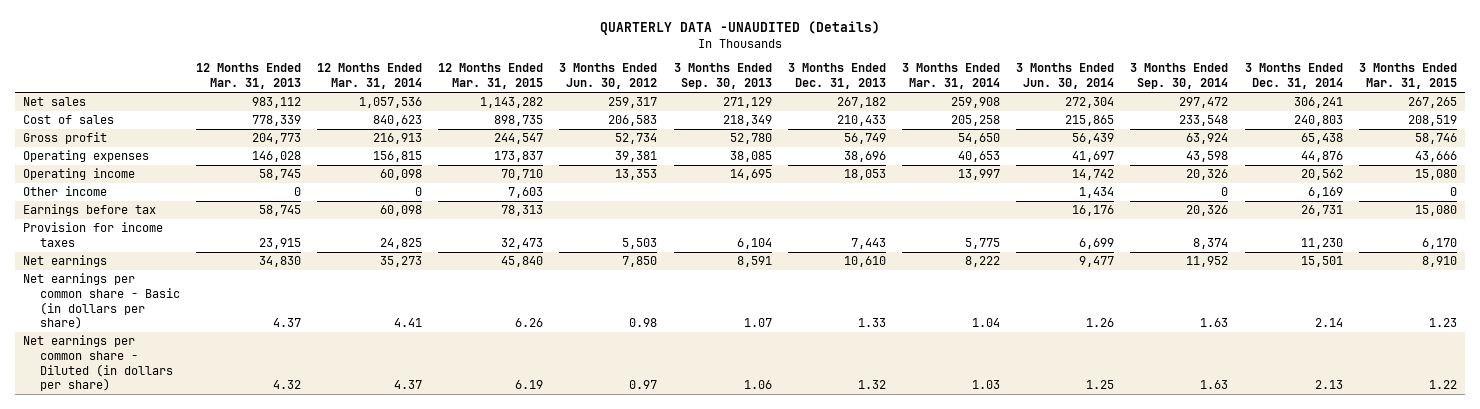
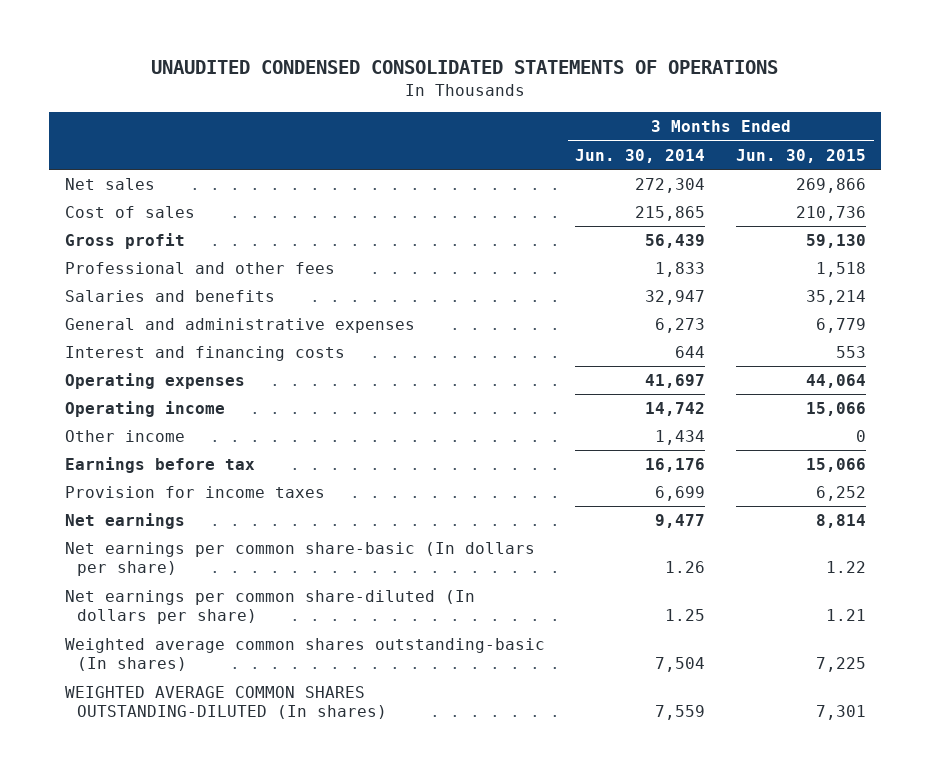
[599,21,880,36] QUARTERLY DATA -UNAUDITED (Details) -> [151,60,779,75] UNAUDITED CONDENSED CONSOLIDATED STATEMENTS OF OPERATIONS
[195,63,301,90] 12 Months Ended Mar. 31, 2013 -> none
[316,63,422,90] 12 Months Ended Mar. 31, 2014 -> none
[438,63,544,90] 12 Months Ended Mar. 31, 2015 -> none
[559,63,658,90] 3 Months Ended Jun. 30, 2012 -> none
[673,63,772,90] 3 Months Ended Sep. 30, 2013 -> none
[787,63,886,90] 3 Months Ended Dec. 31, 2013 -> none
[901,63,1000,90] 3 Months Ended Mar. 31, 2014 -> none
[1130,63,1229,90] 3 Months Ended Sep. 30, 2014 -> none
[1244,63,1343,90] 3 Months Ended Dec. 31, 2014 -> none
[1358,63,1457,90] 3 Months Ended Mar. 31, 2015 -> none
none -> [735,148,866,163] Jun. 30, 2015
none -> [64,262,335,275] Professional and other fees
none -> [64,290,275,303] Salaries and benefits
none -> [64,318,415,334] General and administrative expenses
none -> [64,346,345,362] Interest and financing costs
[22,273,180,330] Net earnings per common share - Basic (in dollars per share) -> [64,542,535,577] Net earnings per common share-basic (In dollars per share)
[22,335,173,392] Net earnings per common share - Diluted (in dollars per share) -> [64,590,475,625] Net earnings per common share-diluted (In dollars per share)
none -> [64,638,545,672] Weighted average common shares outstanding-basic (In shares)
none -> [64,686,387,720] WEIGHTED AVERAGE COMMON SHARES OUTSTANDING-DILUTED (In shares)

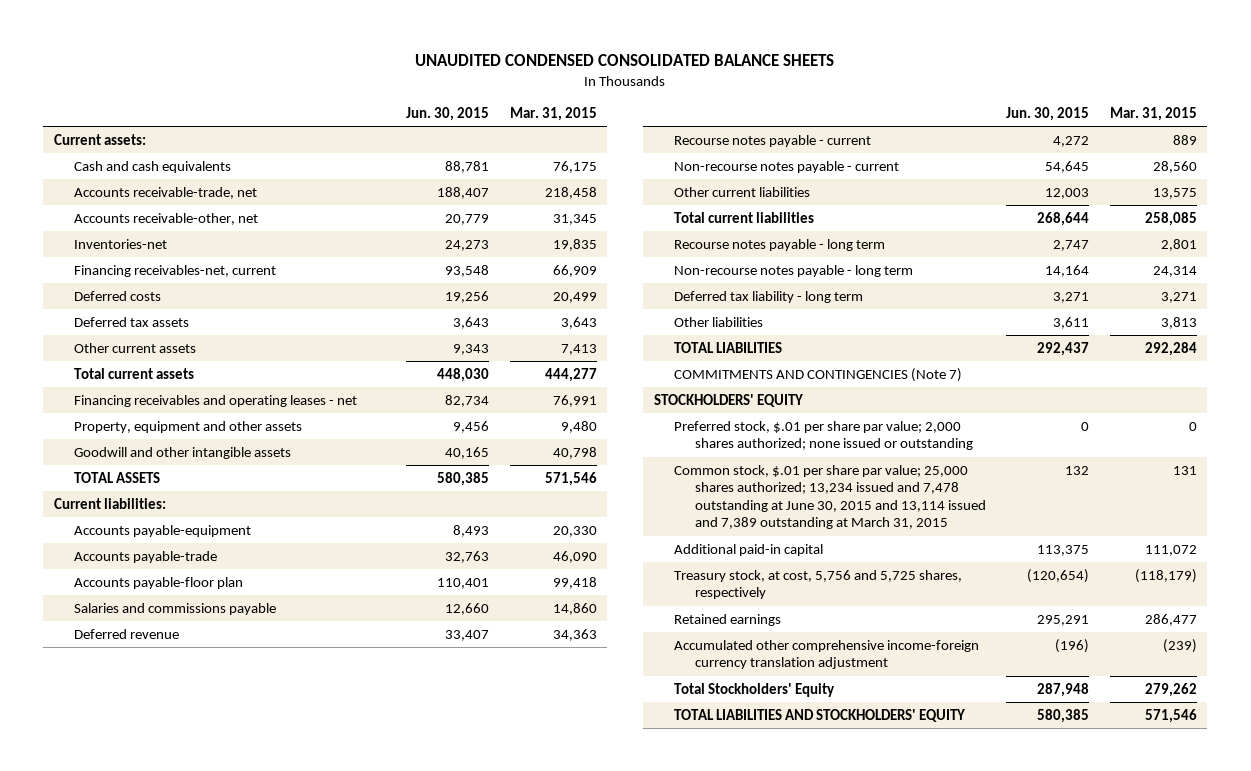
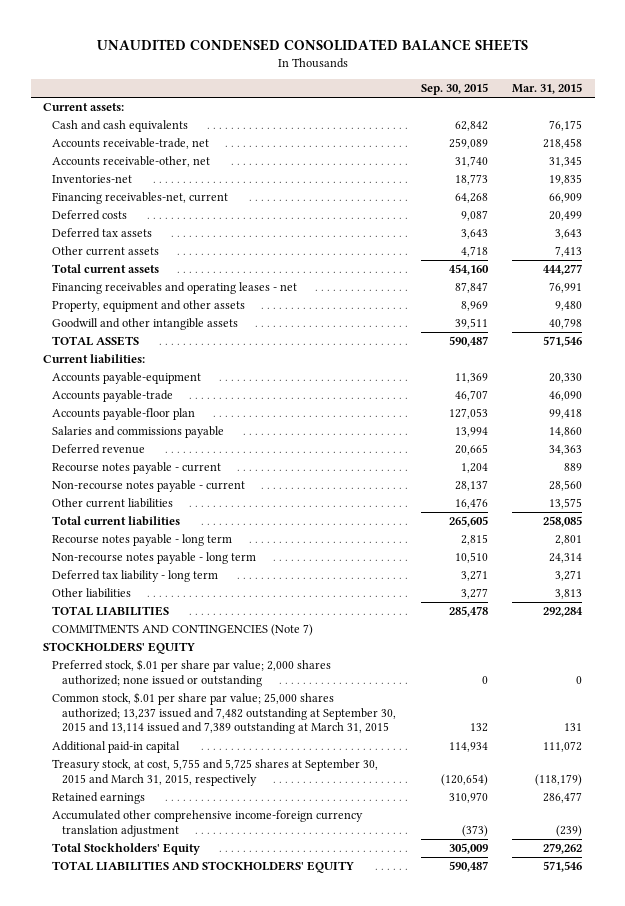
[406,107,490,122] Jun. 30, 2015 -> none
none -> [420,83,488,96] Sep. 30, 2015
[674,464,986,530] Common stock, $.01 per share par value; 25,000 shares authorized; 13,234 issued and 7,478 outstanding at June 30, 2015 and 13,114 issued and 7,389 outstanding at March 31, 2015 -> [52,692,396,735] Common stock, $.01 per share par value; 25,000 shares authorized; 13,237 issued and 7,482 outstanding at September 30, 2015 and 13,114 issued and 7,389 outstanding at March 31, 2015
[674,569,963,600] Treasury stock, at cost, 5,756 and 5,725 shares, respectively -> [52,759,379,786] Treasury stock, at cost, 5,755 and 5,725 shares at September 30, 2015 and March 31, 2015, respectively

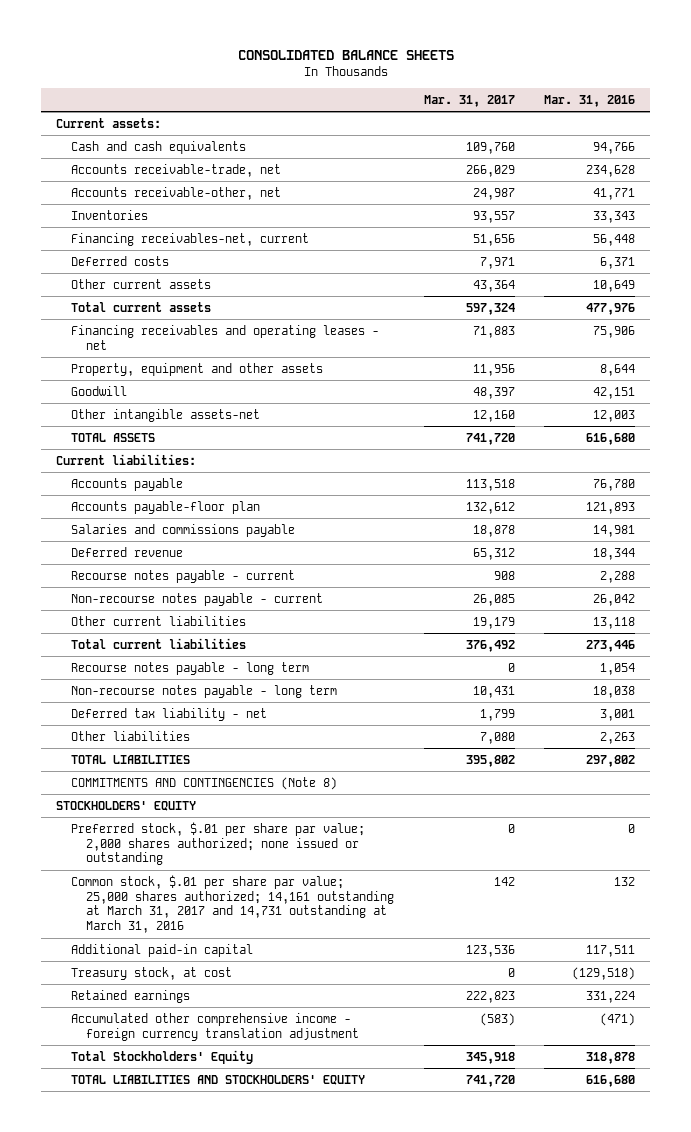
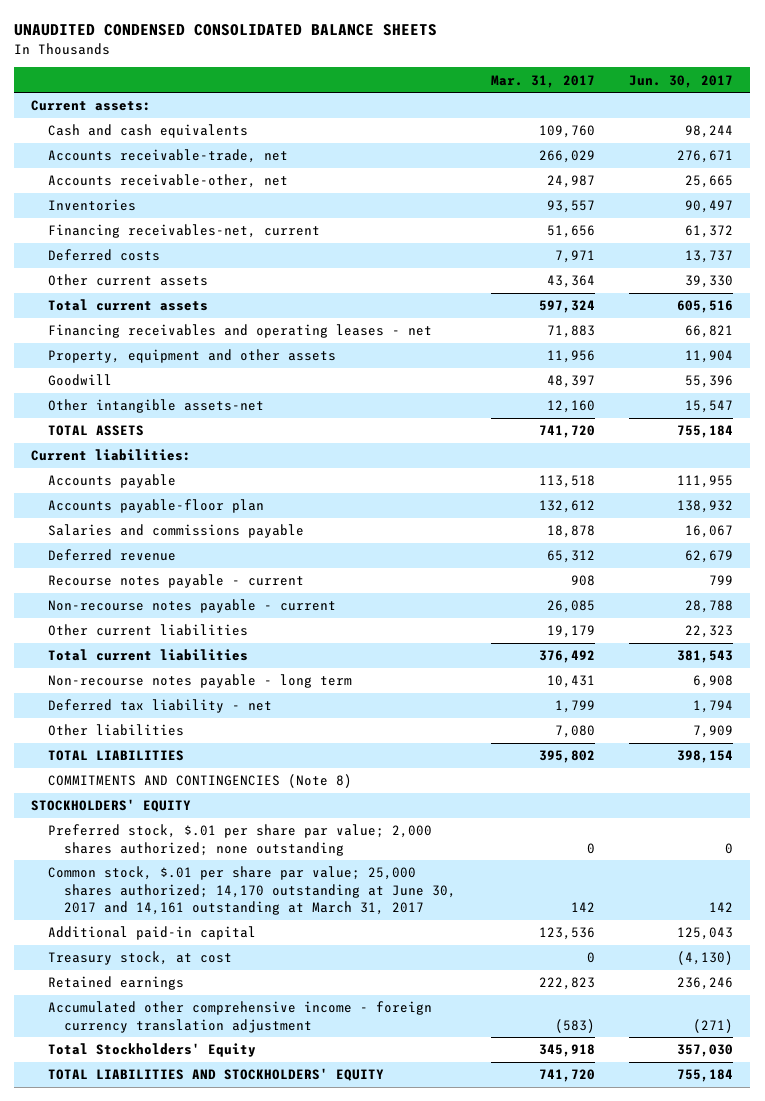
[237,49,454,60] CONSOLIDATED BALANCE SHEETS -> [14,24,438,37] UNAUDITED CONDENSED CONSOLIDATED BALANCE SHEETS
[544,94,636,107] Mar. 31, 2016 -> none
none -> [629,74,734,88] Jun. 30, 2017
[70,661,309,675] Recourse notes payable - long term -> none
[70,821,365,866] Preferred stock, $.01 per share par value; 2,000 shares authorized; none issued or outstanding -> [47,824,432,856] Preferred stock, $.01 per share par value; 2,000 shares authorized; none outstanding
[70,874,394,934] Common stock, $.01 per share par value; 25,000 shares authorized; 14,161 outstanding at March 31, 2017 and 14,731 outstanding at March 31, 2016 -> [47,866,457,915] Common stock, $.01 per share par value; 25,000 shares authorized; 14,170 outstanding at June 30, 2017 and 14,161 outstanding at March 31, 2017

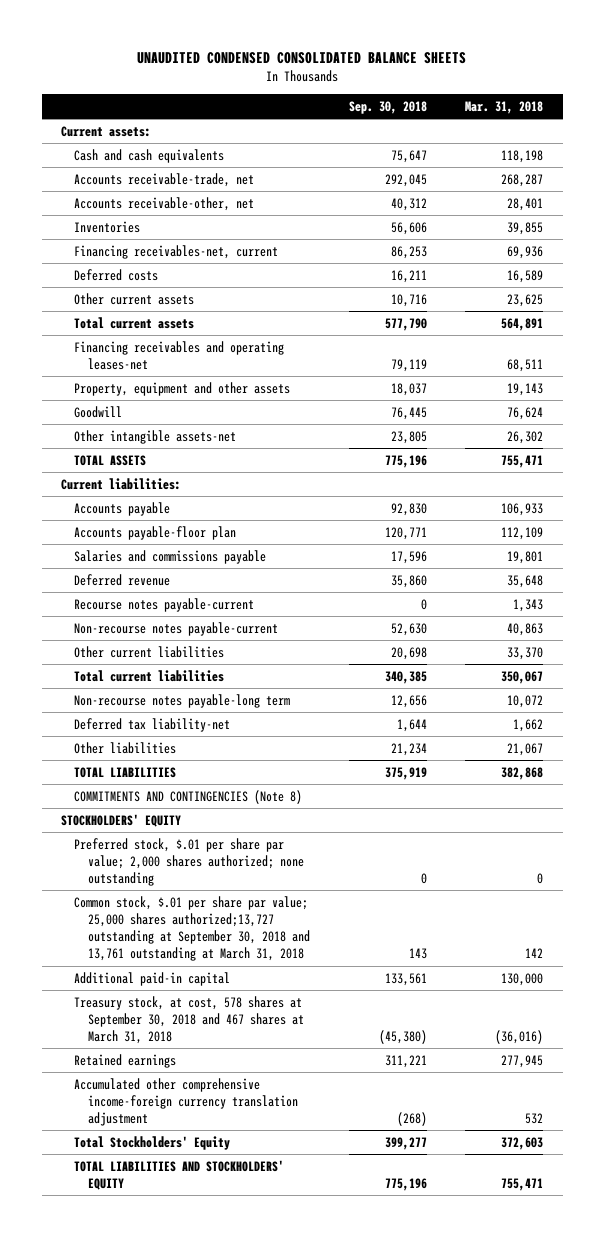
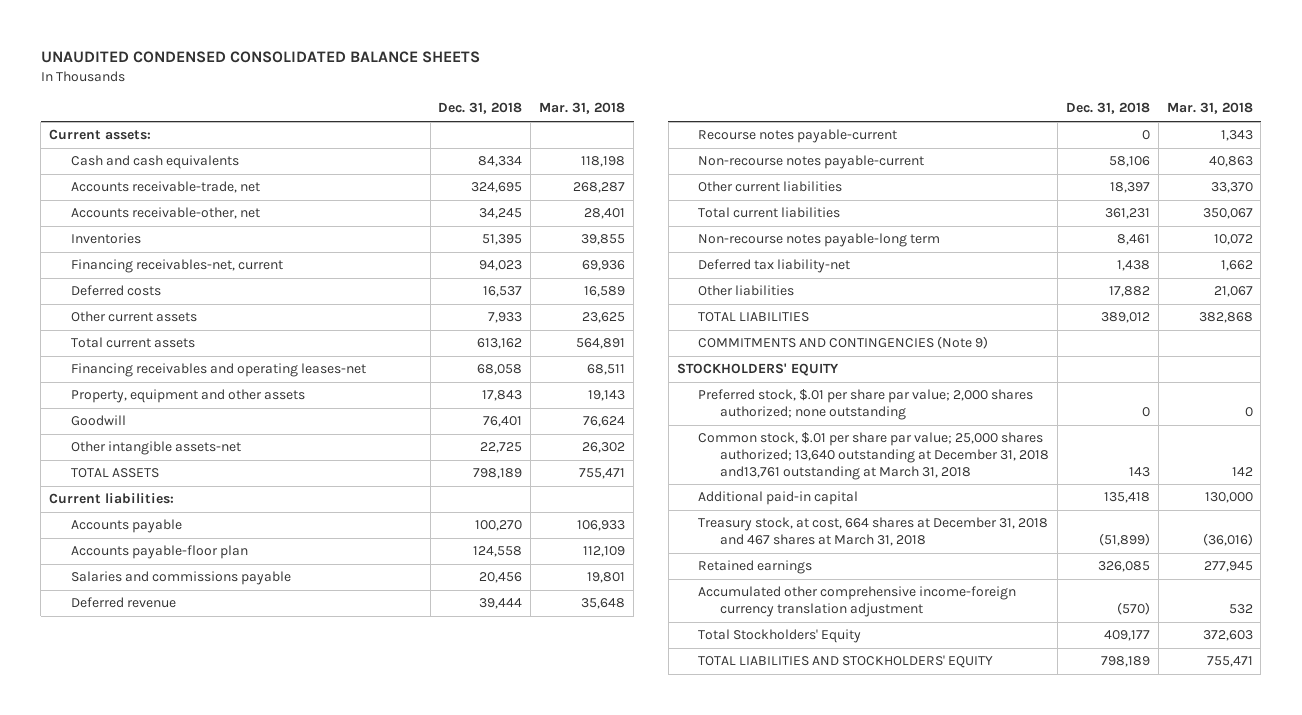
[348,100,427,114] Sep. 30, 2018 -> none
none -> [438,102,523,115] Dec. 31, 2018
[74,789,303,804] COMMITMENTS AND CONTINGENCIES (Note 8) -> [698,336,989,350] COMMITMENTS AND CONTINGENCIES (Note 9)
[74,895,310,962] Common stock, $.01 per share par value; 25,000 shares authorized;13,727 outstanding at September 30, 2018 and 13,761 outstanding at March 31, 2018 -> [698,432,1049,480] Common stock, $.01 per share par value; 25,000 shares authorized; 13,640 outstanding at December 31, 2018 and13,761 outstanding at March 31, 2018
[74,995,304,1045] Treasury stock, at cost, 578 shares at September 30, 2018 and 467 shares at March 31, 2018 -> [698,517,1049,547] Treasury stock, at cost, 664 shares at December 31, 2018 and 467 shares at March 31, 2018

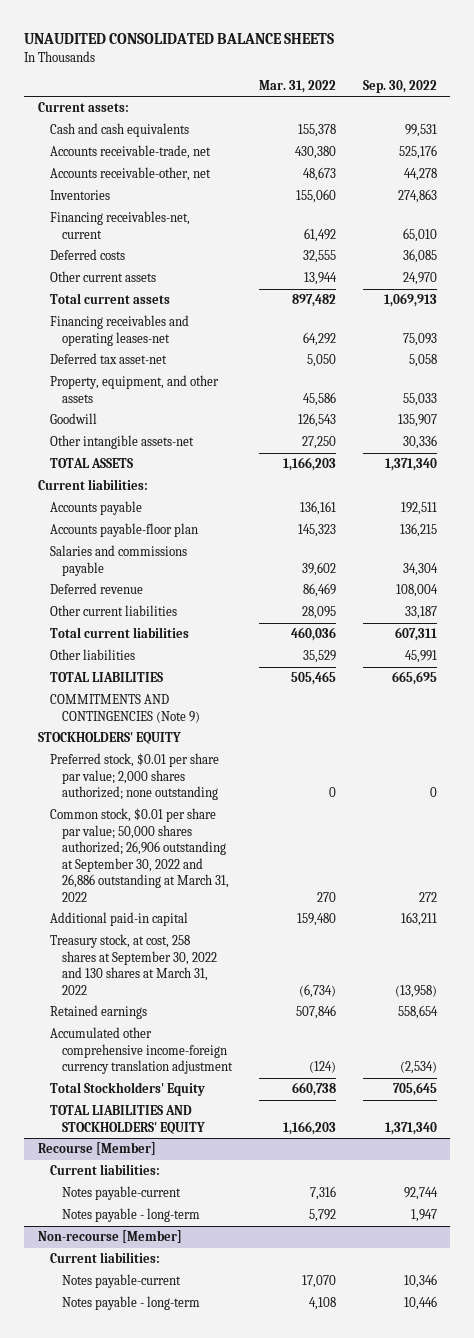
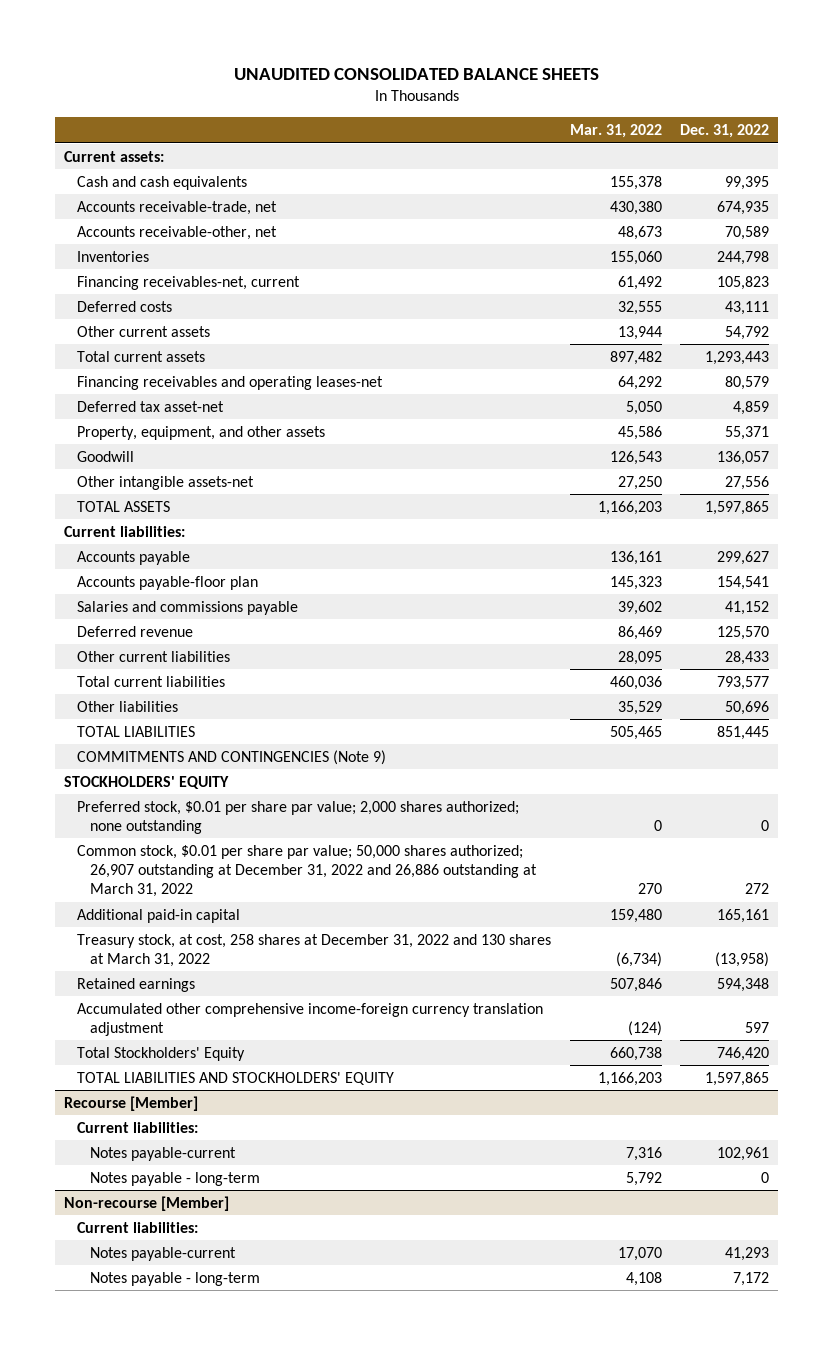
[362,79,437,93] Sep. 30, 2022 -> none
none -> [680,124,770,139] Dec. 31, 2022
[49,808,230,902] Common stock, $0.01 per share par value; 50,000 shares authorized; 26,906 outstanding at September 30, 2022 and 26,886 outstanding at March 31, 2022 -> [77,844,538,898] Common stock, $0.01 per share par value; 50,000 shares authorized; 26,907 outstanding at December 31, 2022 and 26,886 outstanding at March 31, 2022
[49,934,218,995] Treasury stock, at cost, 258 shares at September 30, 2022 and 130 shares at March 31, 2022 -> [77,933,552,967] Treasury stock, at cost, 258 shares at December 31, 2022 and 130 shares at March 31, 2022

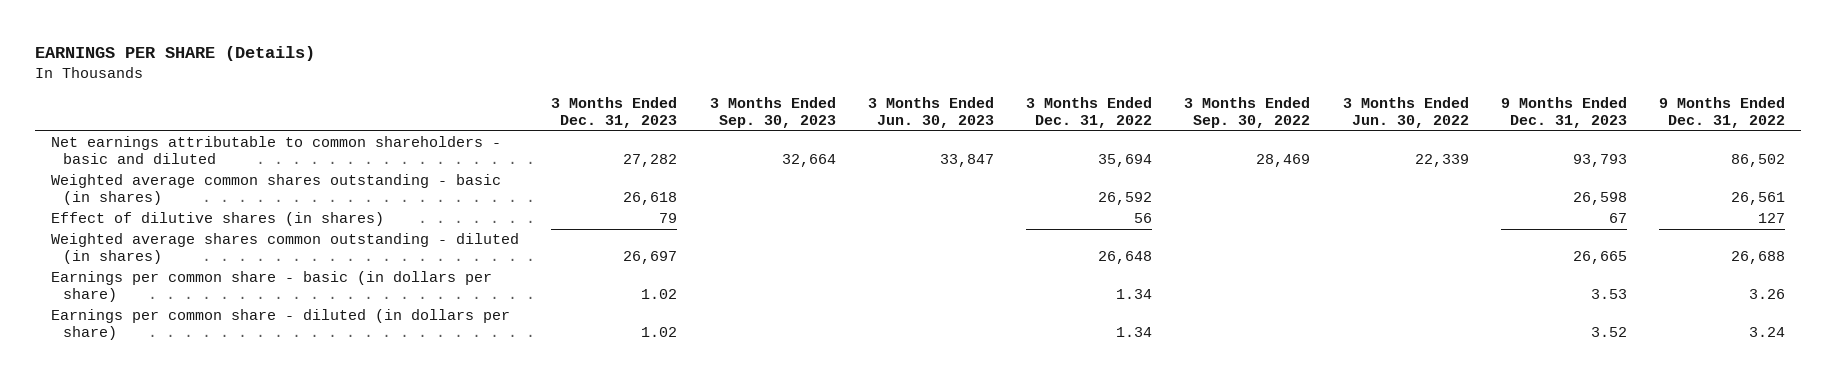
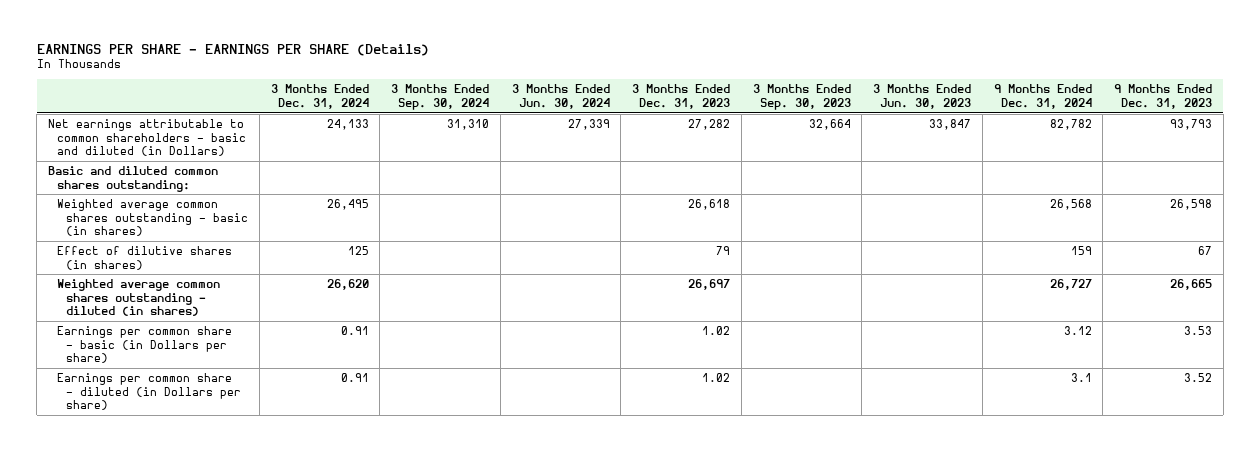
[35,46,316,62] EARNINGS PER SHARE (Details) -> [36,43,429,56] EARNINGS PER SHARE - EARNINGS PER SHARE (Details)
[1026,97,1153,129] 3 Months Ended Dec. 31, 2022 -> none
[1184,97,1311,129] 3 Months Ended Sep. 30, 2022 -> none
[1342,97,1469,129] 3 Months Ended Jun. 30, 2022 -> none
[1659,97,1786,129] 9 Months Ended Dec. 31, 2022 -> none
none -> [270,84,369,109] 3 Months Ended Dec. 31, 2024
none -> [391,84,490,110] 3 Months Ended Sep. 30, 2024
none -> [511,84,610,109] 3 Months Ended Jun. 30, 2024
none -> [993,84,1092,109] 9 Months Ended Dec. 31, 2024
[51,136,502,165] Net earnings attributable to common shareholders - basic and diluted -> [48,119,247,156] Net earnings attributable to common shareholders - basic and diluted (in Dollars)
none -> [48,166,219,192] Basic and diluted common shares outstanding:
[51,233,520,265] Weighted average shares common outstanding - diluted (in shares) -> [57,279,221,316] Weighted average common shares outstanding - diluted (in shares)
[51,271,493,303] Earnings per common share - basic (in dollars per share) -> [57,326,233,363] Earnings per common share - basic (in Dollars per share)
[51,309,511,341] Earnings per common share - diluted (in dollars per share) -> [57,373,242,410] Earnings per common share - diluted (in Dollars per share)

